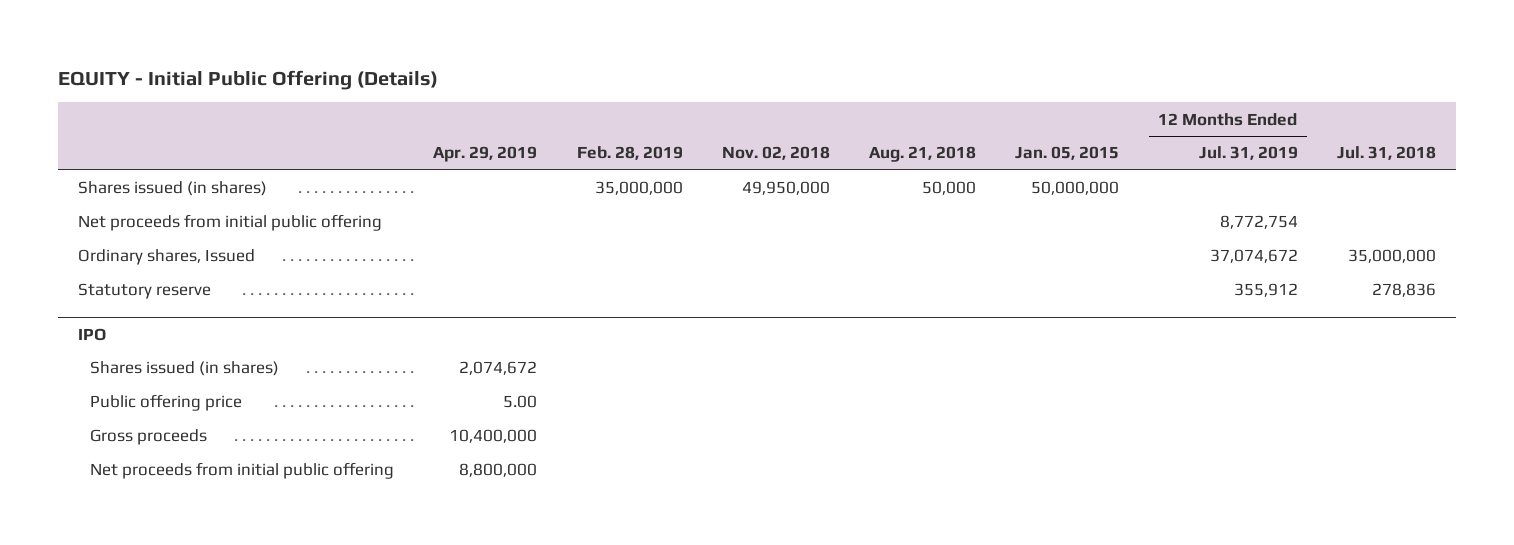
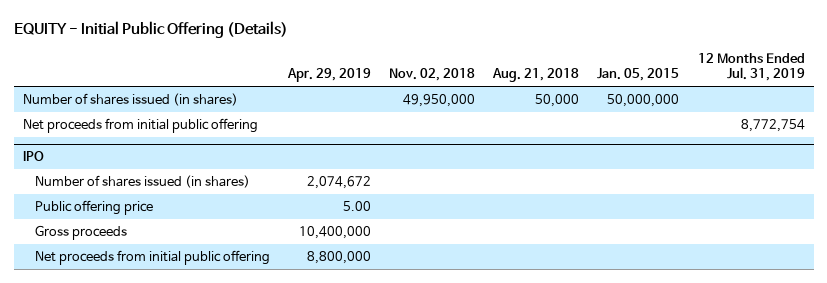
[576,146,683,161] Feb. 28, 2019 -> none
[1336,146,1436,161] Jul. 31, 2018 -> none
[78,181,268,197] Shares issued (in shares) -> [22,92,238,106] Number of shares issued (in shares)
[78,249,256,266] Ordinary shares, Issued -> none
[78,283,212,300] Statutory reserve -> none
[90,361,280,377] Shares issued (in shares) -> [34,174,250,188] Number of shares issued (in shares)

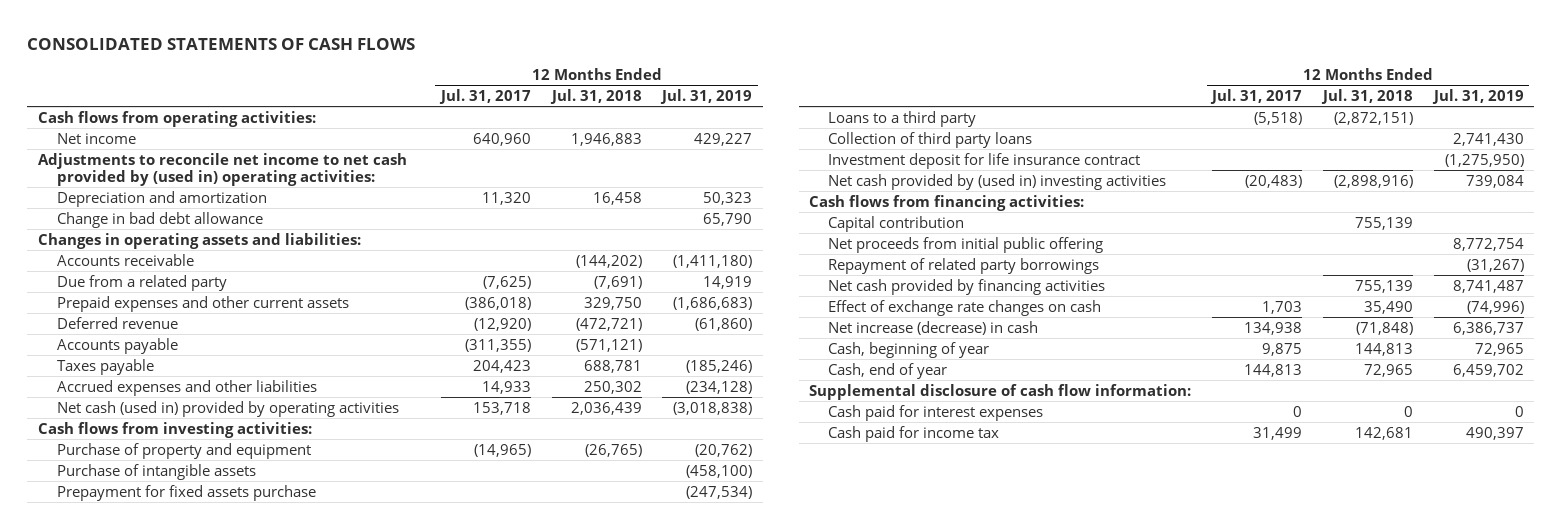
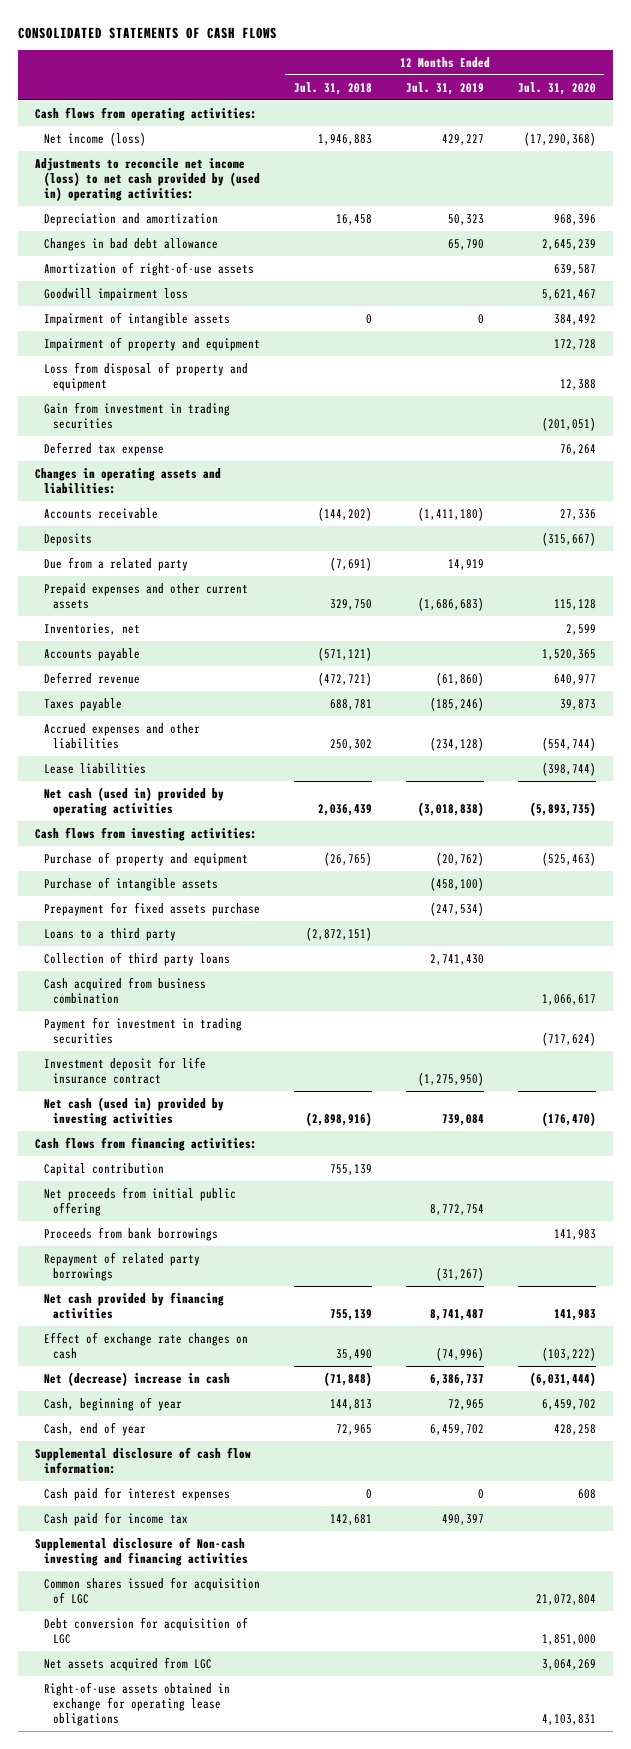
[438,88,531,104] Jul. 31, 2017 -> none
none -> [517,81,596,95] Jul. 31, 2020
[56,132,136,144] Net income -> [44,131,147,146] Net income (loss)
[37,152,407,187] Adjustments to reconcile net income to net cash provided by (used in) operating activities: -> [34,157,261,201] Adjustments to reconcile net income (loss) to net cash provided by (used in) operating activities:
[56,211,263,228] Change in bad debt allowance -> [44,237,219,251] Changes in bad debt allowance
none -> [44,261,255,276] Amortization of right-of-use assets
none -> [44,287,189,301] Goodwill impairment loss
none -> [44,311,231,326] Impairment of intangible assets
none -> [44,336,261,351] Impairment of property and equipment
none -> [44,361,249,391] Loss from disposal of property and equipment
none -> [44,401,231,429] Gain from investment in trading securities
none -> [44,441,165,456] Deferred tax expense
none -> [44,532,93,546] Deposits
none -> [44,622,141,635] Inventories, net
[56,316,178,329] Deferred revenue -> [44,671,141,684] Deferred revenue
none -> [44,762,147,774] Lease liabilities
none -> [44,976,207,1004] Cash acquired from business combination
none -> [44,1016,243,1044] Payment for investment in trading securities
[828,173,1167,190] Net cash provided by (used in) investing activities -> [44,1096,225,1126] Net cash (used in) provided by investing activities
none -> [44,1226,219,1241] Proceeds from bank borrowings
[828,320,1039,335] Net increase (decrease) in cash -> [44,1371,231,1386] Net (decrease) increase in cash
none -> [34,1536,249,1566] Supplemental disclosure of Non-cash investing and financing activities
none -> [44,1576,261,1604] Common shares issued for acquisition of LGC
none -> [44,1616,249,1644] Debt conversion for acquisition of LGC
none -> [44,1656,213,1671] Net assets acquired from LGC
none -> [44,1681,231,1726] Right-of-use assets obtained in exchange for operating lease obligations

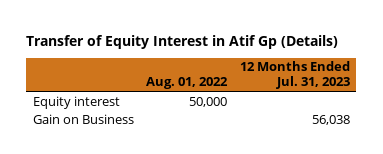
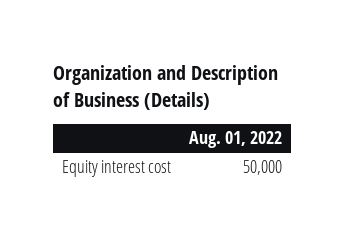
[26,34,339,49] Transfer of Equity Interest in Atif Gp (Details) -> [52,64,278,110] Organization and Description of Business (Details)
[239,61,350,90] 12 Months Ended Jul. 31, 2023 -> none
[32,113,134,124] Gain on Business -> none
[32,95,120,109] Equity interest -> [61,160,171,178] Equity interest cost

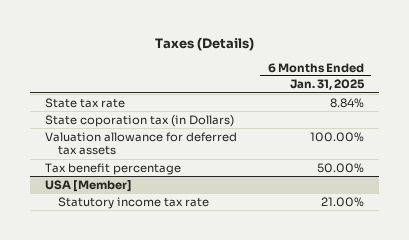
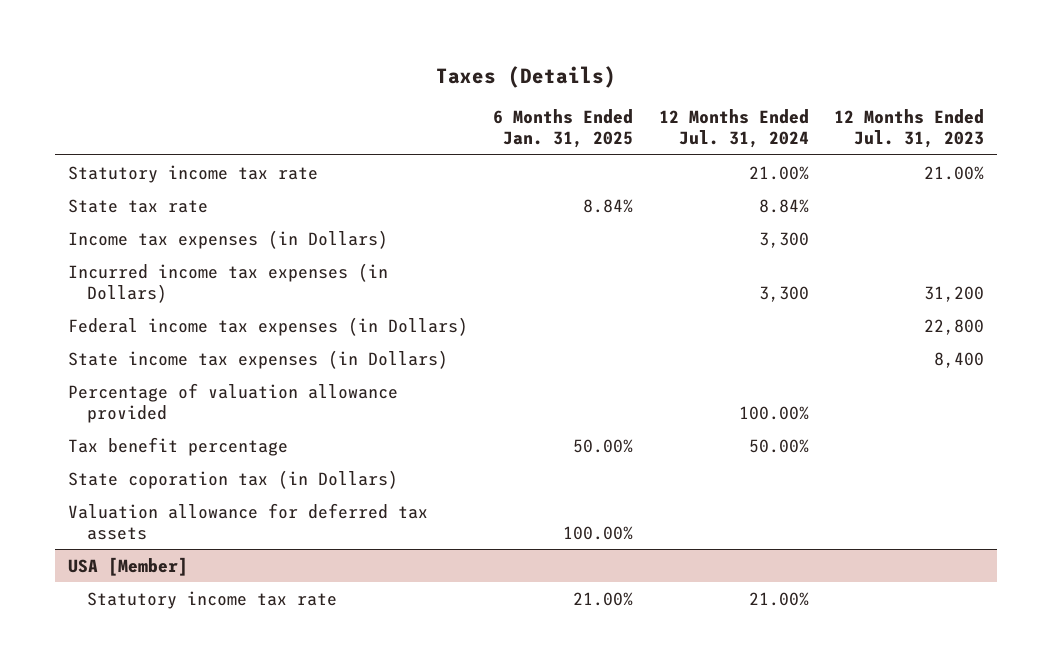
none -> [658,108,809,149] 12 Months Ended Jul. 31, 2024
none -> [834,108,985,149] 12 Months Ended Jul. 31, 2023
none -> [67,164,318,183] Statutory income tax rate
none -> [67,229,388,249] Income tax expenses (in Dollars)
none -> [67,262,388,304] Incurred income tax expenses (in Dollars)
none -> [67,316,468,336] Federal income tax expenses (in Dollars)
none -> [67,349,448,369] State income tax expenses (in Dollars)
none -> [67,382,398,424] Percentage of valuation allowance provided
[45,162,182,175] Tax benefit percentage -> [67,436,288,456] Tax benefit percentage

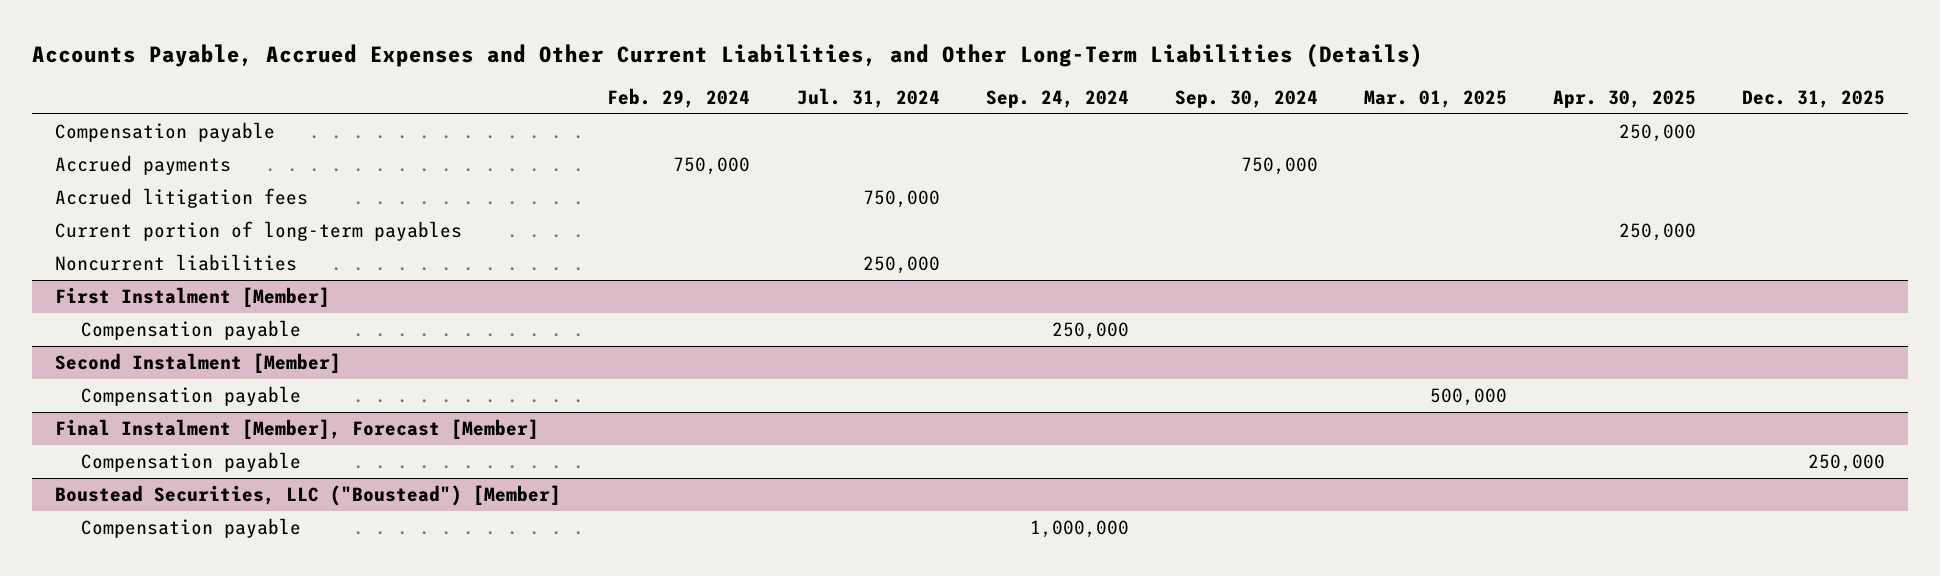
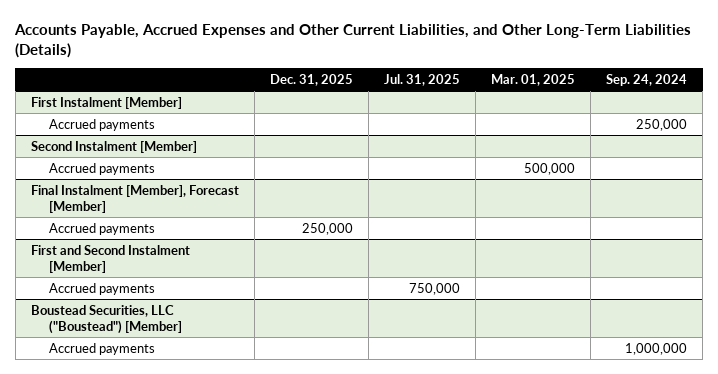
[607,88,751,109] Feb. 29, 2024 -> none
[796,88,940,109] Jul. 31, 2024 -> none
[1174,90,1318,109] Sep. 30, 2024 -> none
[1552,90,1696,109] Apr. 30, 2025 -> none
none -> [384,73,461,86] Jul. 31, 2025
[55,122,276,143] Compensation payable -> none
[55,155,232,176] Accrued payments -> none
[55,188,309,209] Accrued litigation fees -> none
[55,221,463,242] Current portion of long-term payables -> none
[55,254,298,272] Noncurrent liabilities -> none
[81,320,302,341] Compensation payable -> none
none -> [49,118,156,131] Accrued payments
[81,386,302,407] Compensation payable -> none
none -> [49,162,156,175] Accrued payments
[81,452,302,473] Compensation payable -> none
none -> [49,222,156,235] Accrued payments
none -> [30,244,190,274] First and Second Instalment [Member]
none -> [49,282,156,295] Accrued payments
[81,518,302,539] Compensation payable -> none
none -> [49,342,156,355] Accrued payments

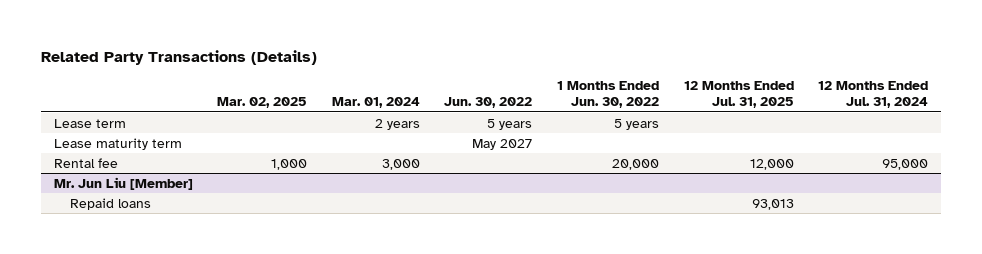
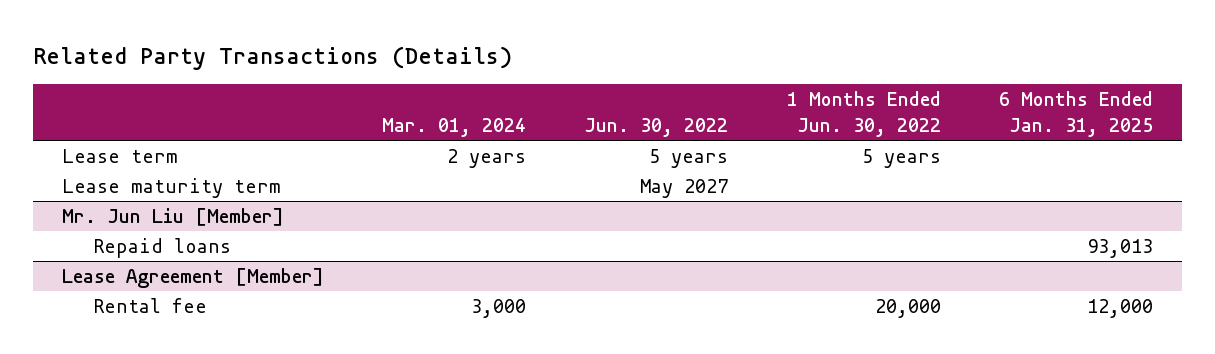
[217,96,308,108] Mar. 02, 2025 -> none
[683,80,794,108] 12 Months Ended Jul. 31, 2025 -> none
[818,80,929,108] 12 Months Ended Jul. 31, 2024 -> none
none -> [998,91,1153,137] 6 Months Ended Jan. 31, 2025
[53,157,118,168] Rental fee -> none
none -> [61,268,324,289] Lease Agreement [Member]
none -> [92,298,207,314] Rental fee

